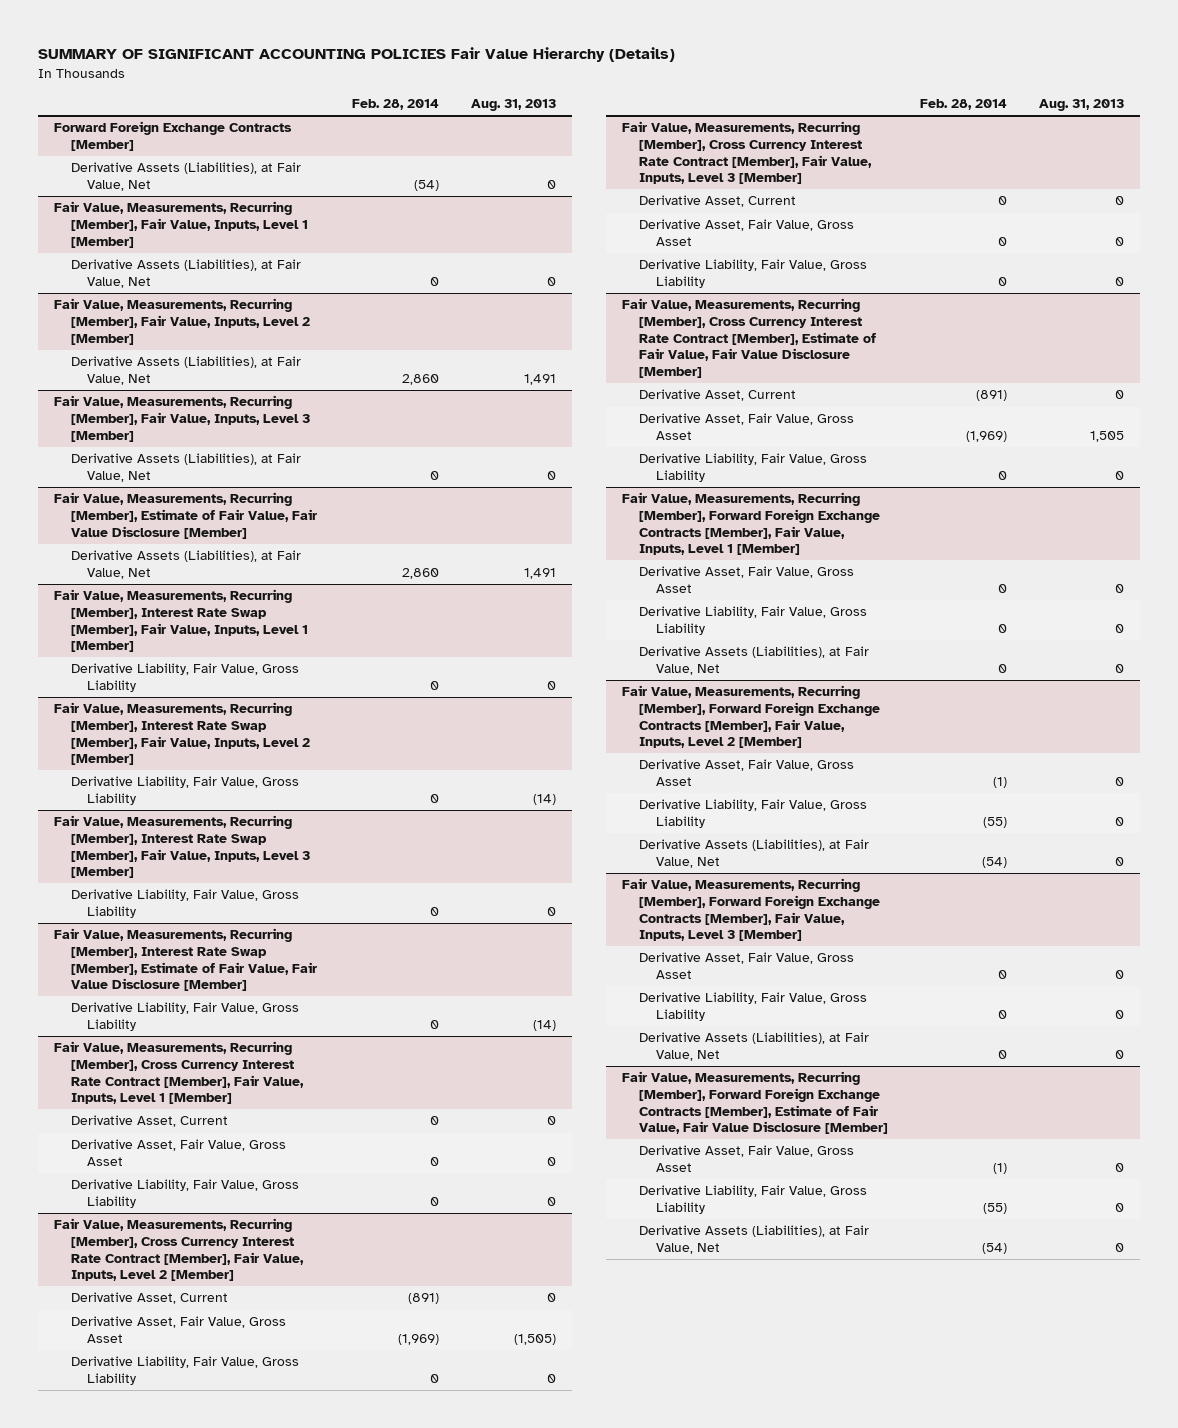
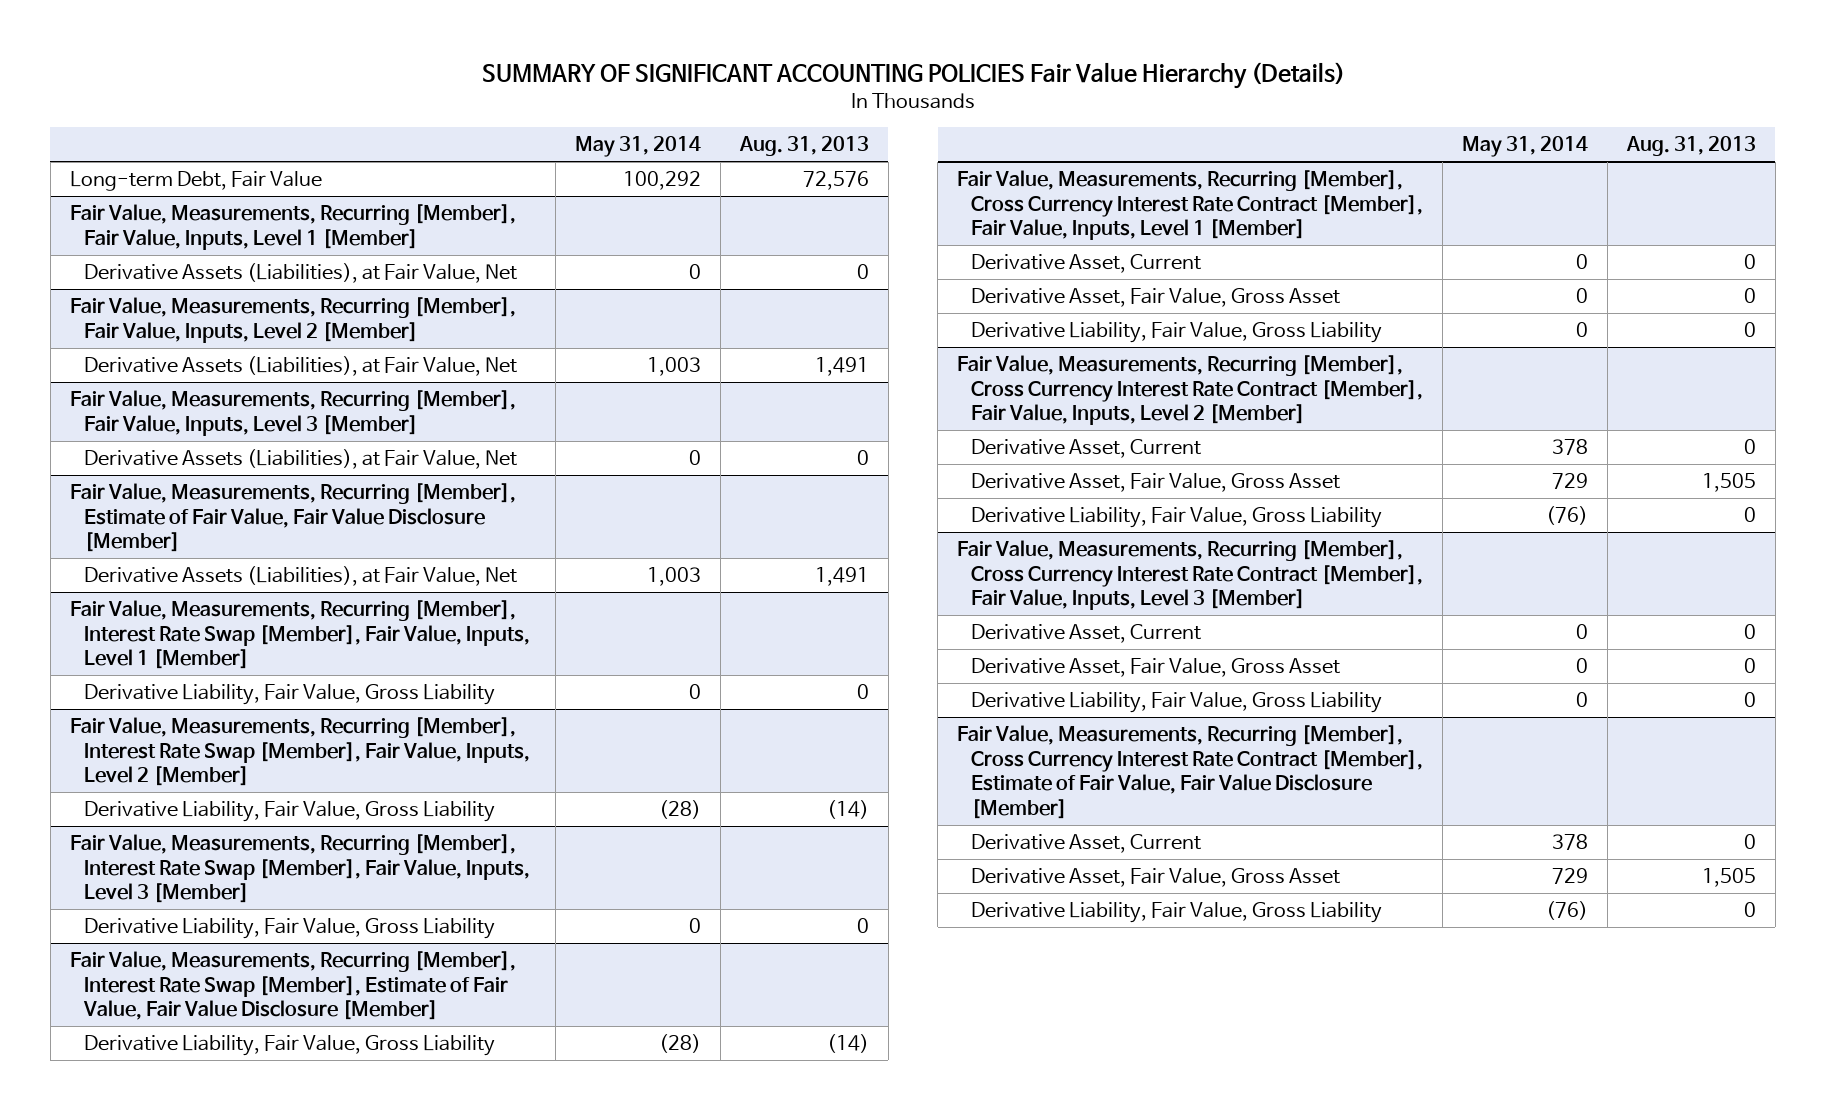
[351,98,439,110] Feb. 28, 2014 -> none
none -> [574,136,701,158] May 31, 2014
[53,121,292,151] Forward Foreign Exchange Contracts [Member] -> none
[70,162,301,191] Derivative Assets (Liabilities), at Fair Value, Net -> none
none -> [69,171,322,192] Long-term Debt, Fair Value
[513,1333,556,1345] (1,505) -> [1701,473,1756,493] 1,505
[622,492,881,556] Fair Value, Measurements, Recurring [Member], Forward Foreign Exchange Contracts [Member], Fair Value, Inputs, Level 1 [Member] -> none
[639,566,855,593] Derivative Asset, Fair Value, Gross Asset -> none
[639,606,868,635] Derivative Liability, Fair Value, Gross Liability -> none
[639,646,870,675] Derivative Assets (Liabilities), at Fair Value, Net -> none
[622,685,881,749] Fair Value, Measurements, Recurring [Member], Forward Foreign Exchange Contracts [Member], Fair Value, Inputs, Level 2 [Member] -> none
[639,759,855,786] Derivative Asset, Fair Value, Gross Asset -> none
[639,799,868,828] Derivative Liability, Fair Value, Gross Liability -> none
[639,839,870,868] Derivative Assets (Liabilities), at Fair Value, Net -> none
[622,878,881,942] Fair Value, Measurements, Recurring [Member], Forward Foreign Exchange Contracts [Member], Fair Value, Inputs, Level 3 [Member] -> none
[639,952,855,979] Derivative Asset, Fair Value, Gross Asset -> none
[639,992,868,1021] Derivative Liability, Fair Value, Gross Liability -> none
[639,1032,870,1061] Derivative Assets (Liabilities), at Fair Value, Net -> none
[622,1071,889,1135] Fair Value, Measurements, Recurring [Member], Forward Foreign Exchange Contracts [Member], Estimate of Fair Value, Fair Value Disclosure [Member] -> none
[639,1145,855,1172] Derivative Asset, Fair Value, Gross Asset -> none
[639,1185,868,1214] Derivative Liability, Fair Value, Gross Liability -> none
[639,1225,870,1254] Derivative Assets (Liabilities), at Fair Value, Net -> none

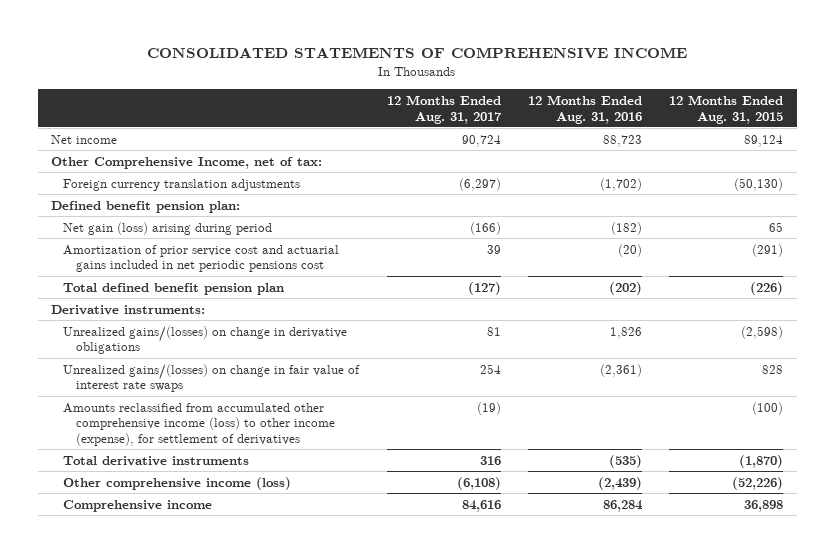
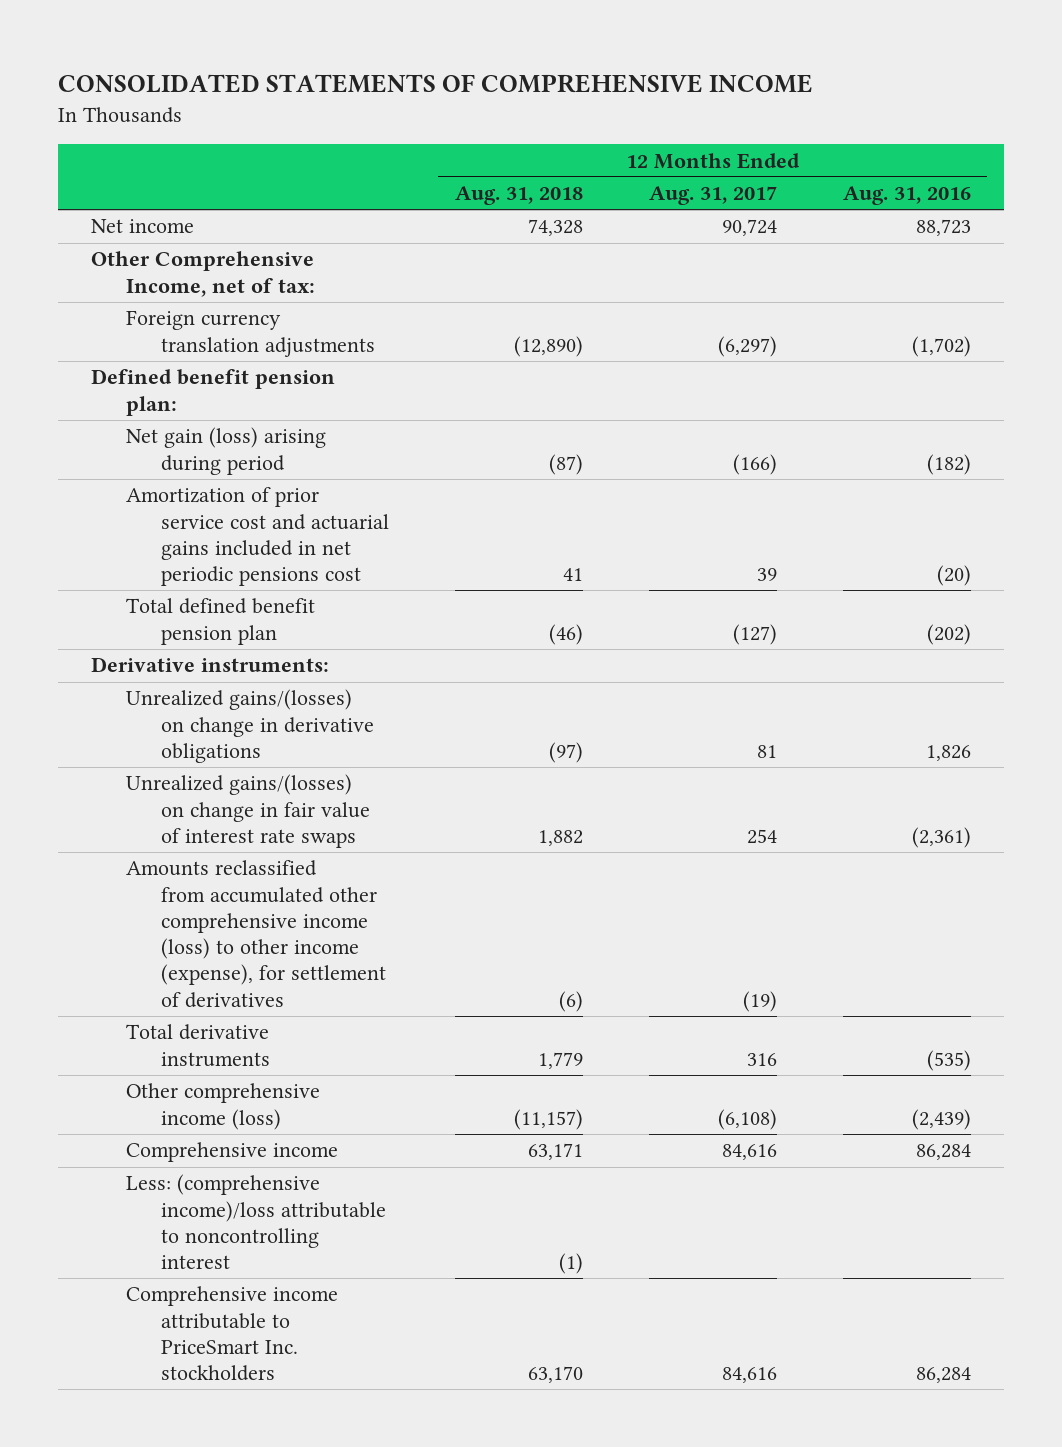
[669,94,784,124] 12 Months Ended Aug. 31, 2015 -> none
none -> [454,186,583,206] Aug. 31, 2018
none -> [125,1174,386,1270] Less: (comprehensive income)/loss attributable to noncontrolling interest
none -> [125,1286,338,1382] Comprehensive income attributable to PriceSmart Inc. stockholders

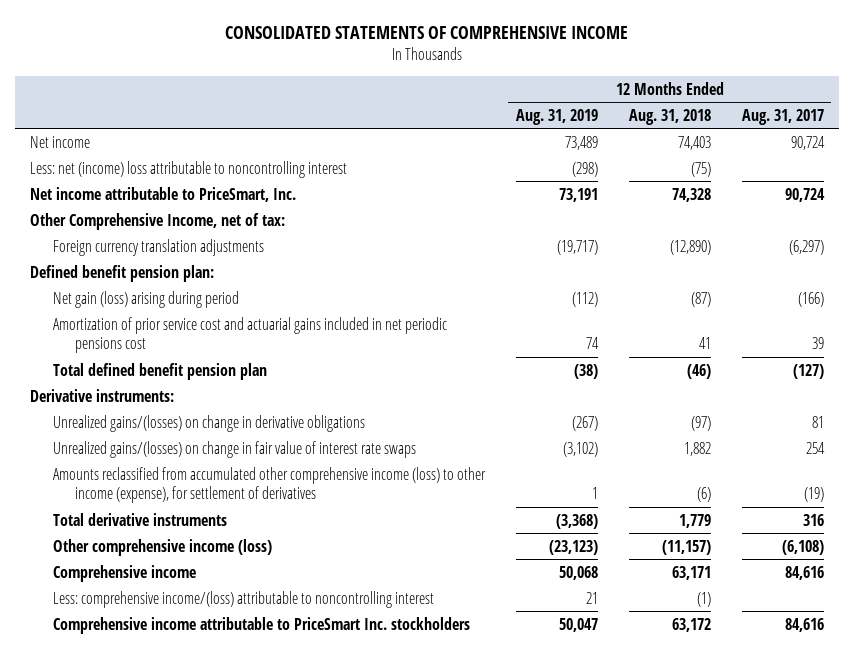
[842,186,971,206] Aug. 31, 2016 -> none
none -> [515,108,598,125] Aug. 31, 2019
[527,219,583,237] 74,328 -> [677,135,711,150] 74,403
none -> [30,160,348,178] Less: net (income) loss attributable to noncontrolling interest
none -> [30,186,297,202] Net income attributable to PriceSmart, Inc.
[125,1174,386,1270] Less: (comprehensive income)/loss attributable to noncontrolling interest -> [52,590,434,608] Less: comprehensive income/(loss) attributable to noncontrolling interest
[527,1366,583,1384] 63,170 -> [671,617,711,632] 63,172

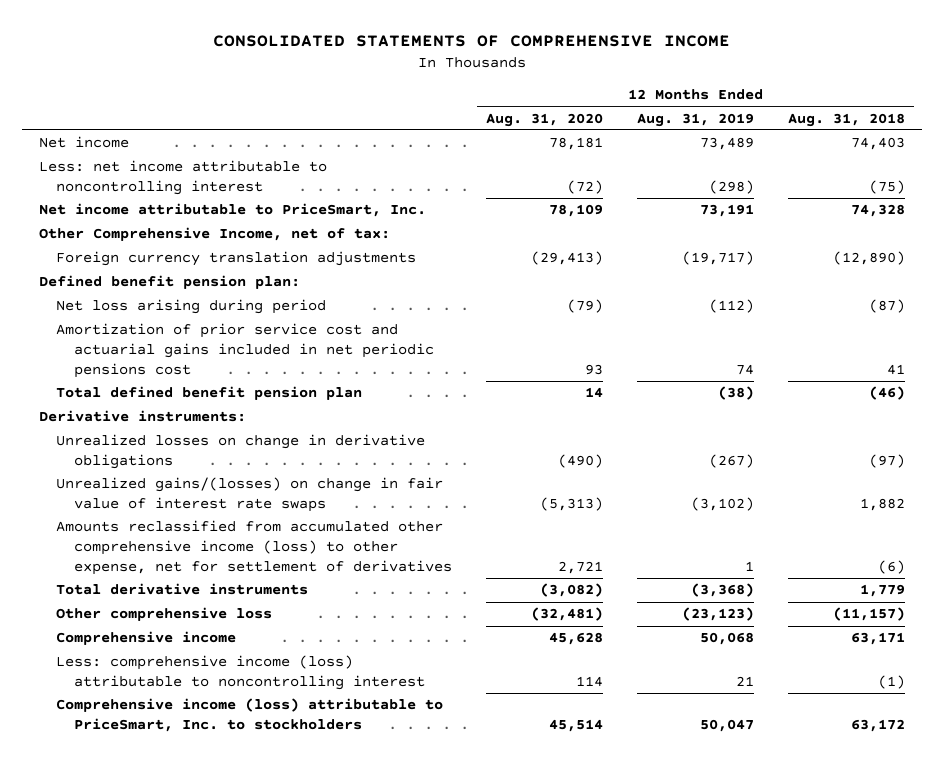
[741,108,824,125] Aug. 31, 2017 -> none
none -> [486,112,604,127] Aug. 31, 2020
[30,160,348,178] Less: net (income) loss attributable to noncontrolling interest -> [38,160,327,195] Less: net income attributable to noncontrolling interest
[52,290,239,308] Net gain (loss) arising during period -> [56,299,327,315] Net loss arising during period
[52,414,365,432] Unrealized gains/(losses) on change in derivative obligations -> [56,434,426,469] Unrealized losses on change in derivative obligations
[52,466,486,504] Amounts reclassified from accumulated other comprehensive income (loss) to other income (expense), for settlement of derivatives -> [56,520,452,575] Amounts reclassified from accumulated other comprehensive income (loss) to other expense, net for settlement of derivatives
[52,538,272,556] Other comprehensive income (loss) -> [56,607,273,622] Other comprehensive loss
[52,590,434,608] Less: comprehensive income/(loss) attributable to noncontrolling interest -> [56,655,425,690] Less: comprehensive income (loss) attributable to noncontrolling interest
[52,616,470,634] Comprehensive income attributable to PriceSmart Inc. stockholders -> [56,698,444,732] Comprehensive income (loss) attributable to PriceSmart, Inc. to stockholders

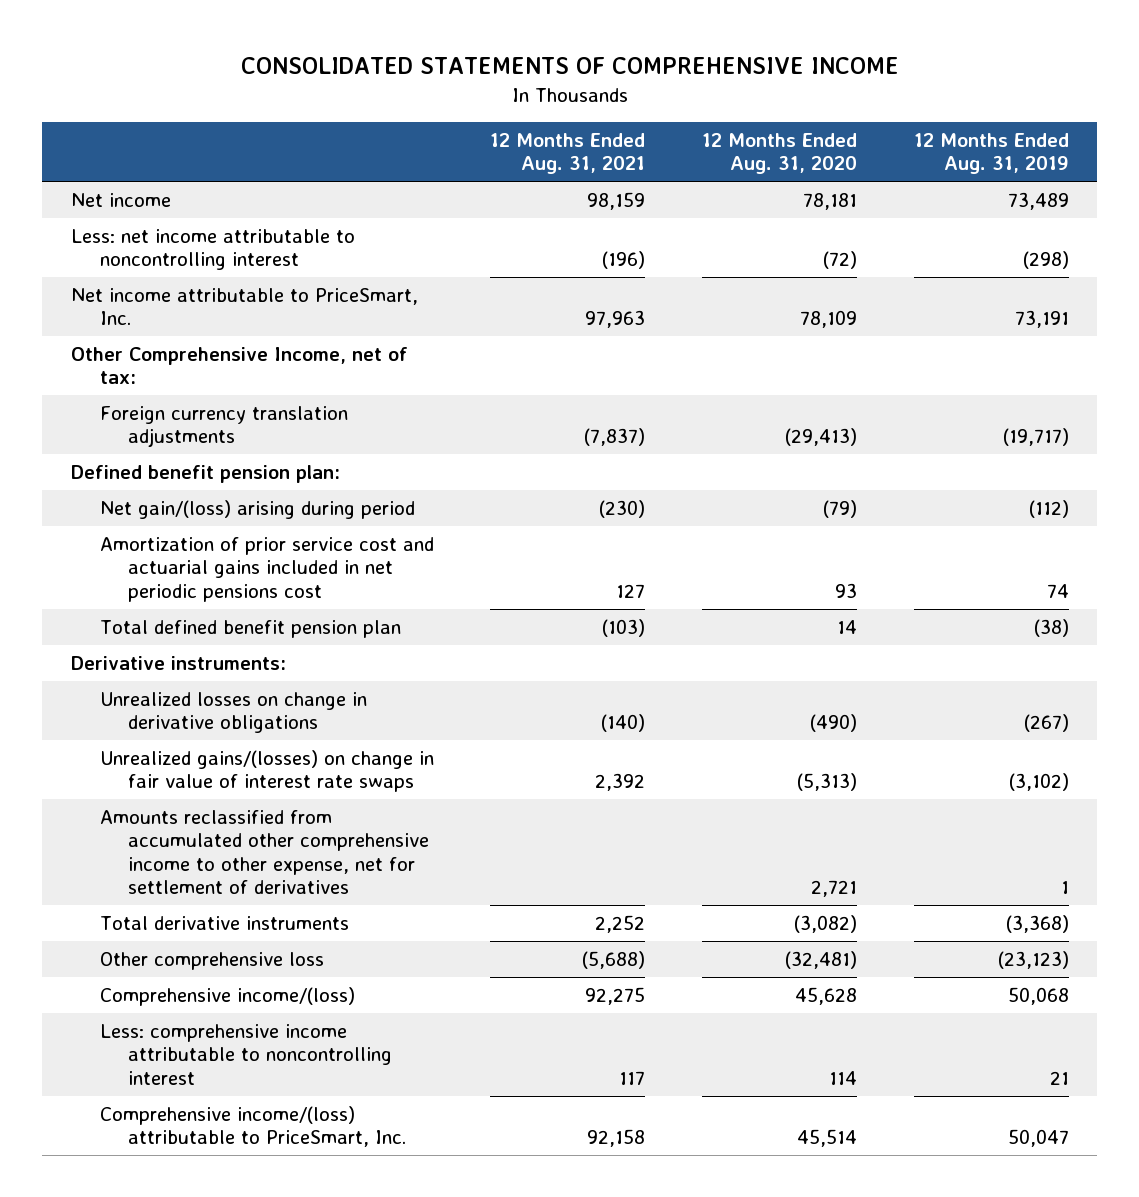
[788,112,906,127] Aug. 31, 2018 -> none
none -> [490,132,646,175] 12 Months Ended Aug. 31, 2021
[56,299,327,315] Net loss arising during period -> [99,499,415,519] Net gain/(loss) arising during period
[56,520,452,575] Amounts reclassified from accumulated other comprehensive income (loss) to other expense, net for settlement of derivatives -> [99,809,430,895] Amounts reclassified from accumulated other comprehensive income to other expense, net for settlement of derivatives
[56,631,237,646] Comprehensive income -> [99,986,355,1006] Comprehensive income/(loss)
[56,655,425,690] Less: comprehensive income (loss) attributable to noncontrolling interest -> [99,1023,393,1085] Less: comprehensive income attributable to noncontrolling interest
[56,698,444,732] Comprehensive income (loss) attributable to PriceSmart, Inc. to stockholders -> [99,1105,407,1148] Comprehensive income/(loss) attributable to PriceSmart, Inc.

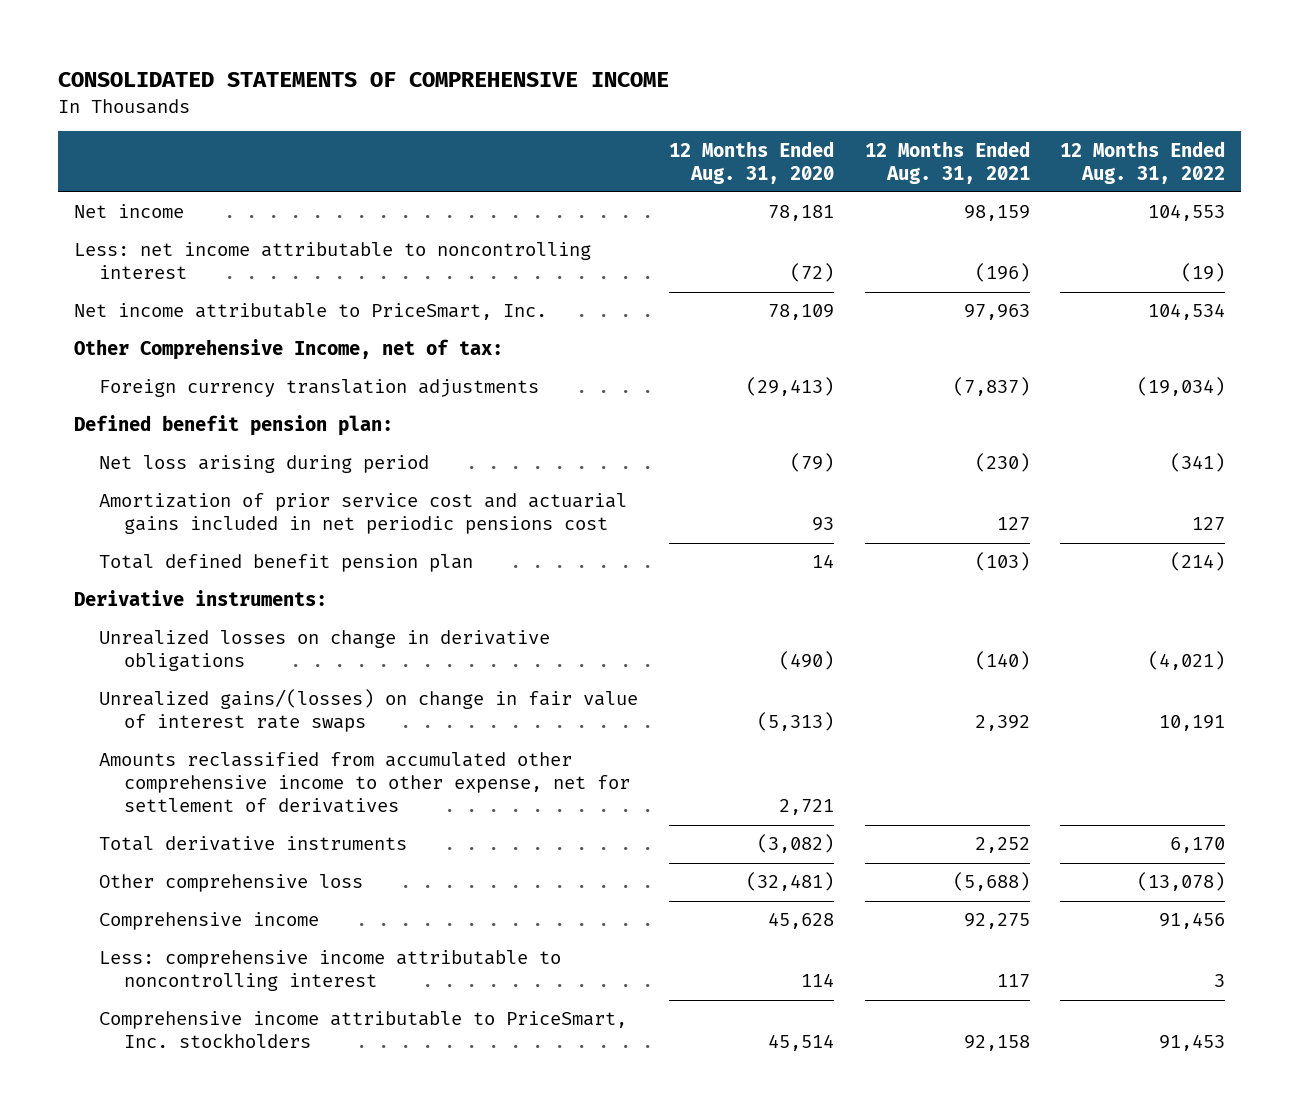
[913,132,1069,175] 12 Months Ended Aug. 31, 2019 -> none
none -> [1060,140,1226,184] 12 Months Ended Aug. 31, 2022
[99,499,415,519] Net gain/(loss) arising during period -> [98,455,429,474] Net loss arising during period
[99,986,355,1006] Comprehensive income/(loss) -> [98,912,319,931] Comprehensive income
[99,1105,407,1148] Comprehensive income/(loss) attributable to PriceSmart, Inc. -> [98,1011,627,1049] Comprehensive income attributable to PriceSmart, Inc. stockholders

